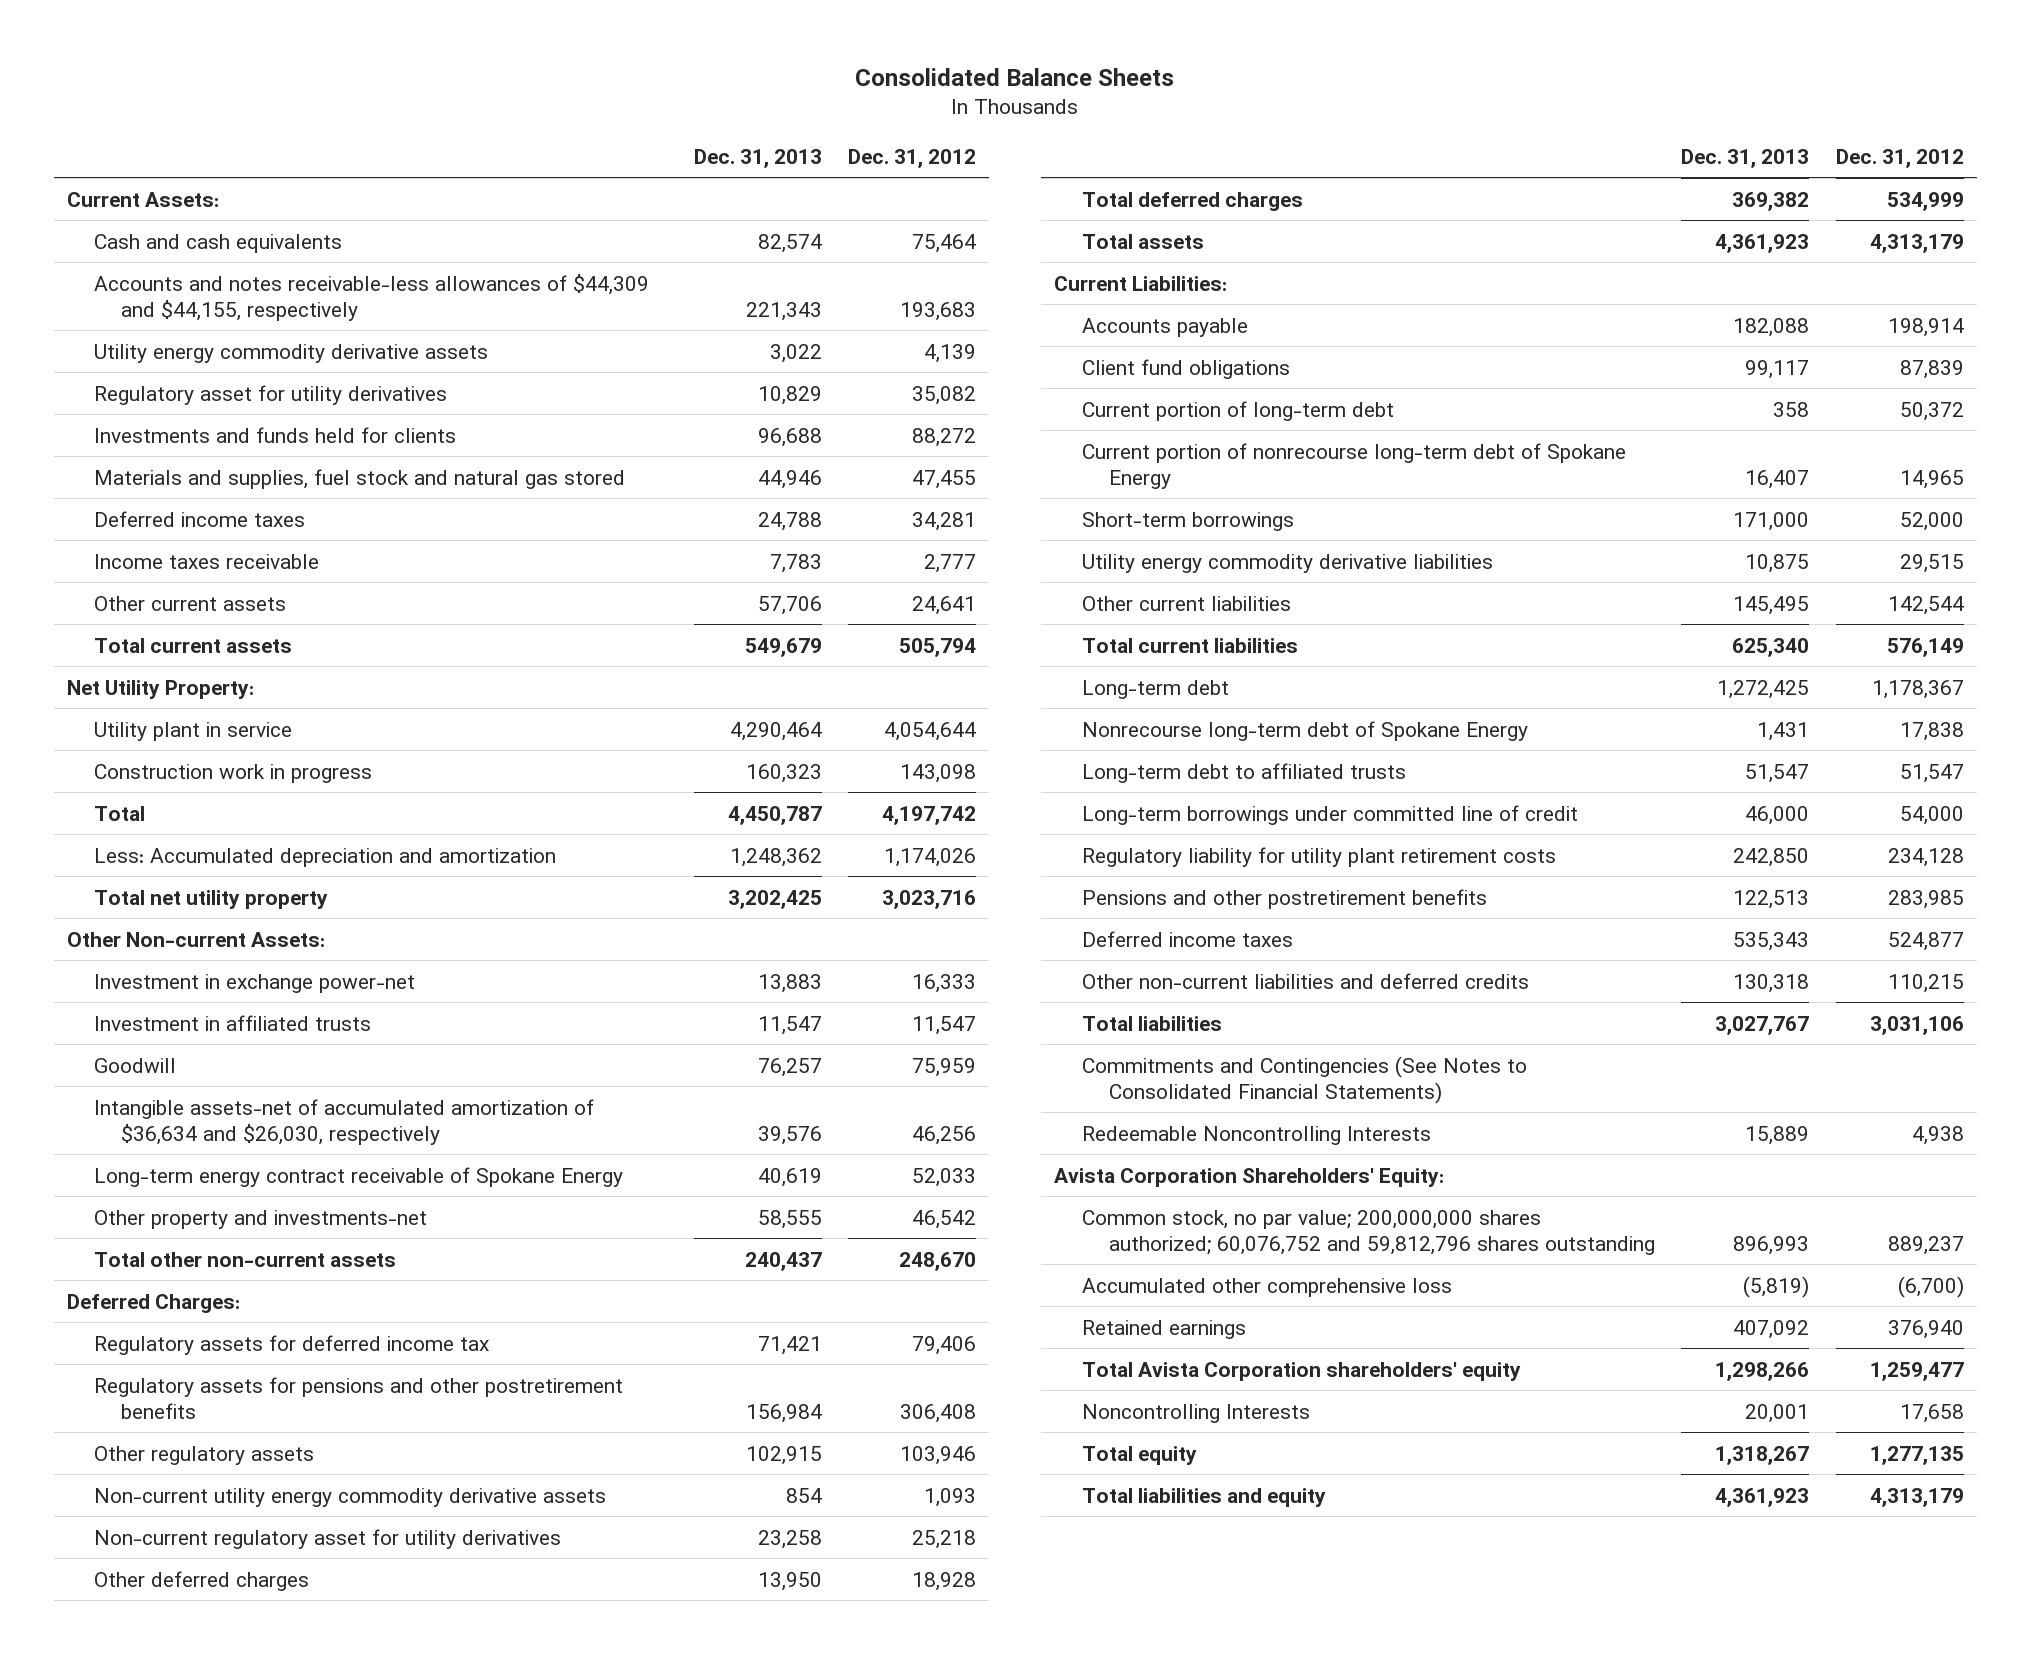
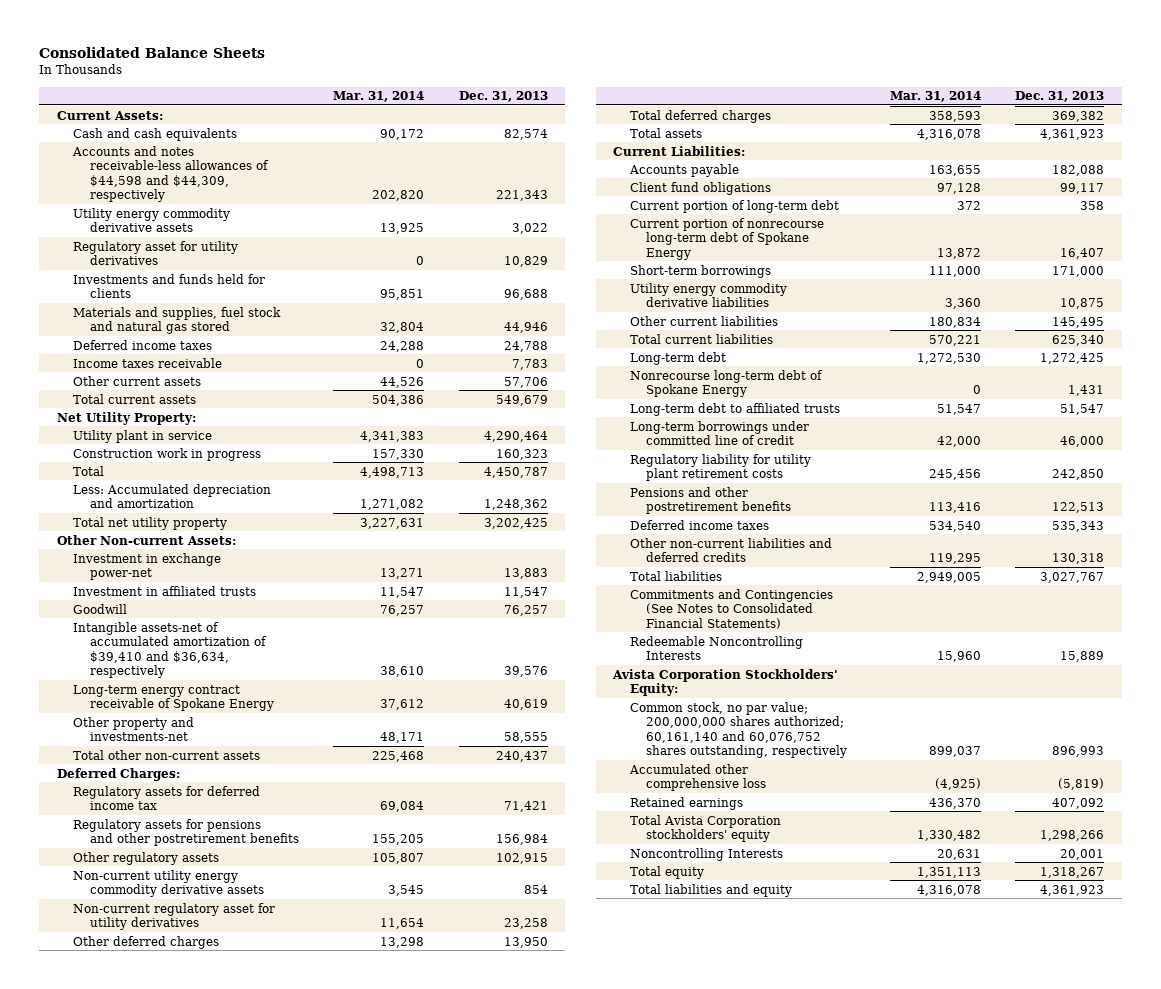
[847,148,976,168] Dec. 31, 2012 -> none
none -> [333,91,425,103] Mar. 31, 2014
[94,273,650,321] Accounts and notes receivable-less allowances of $44,309 and $44,155, respectively -> [72,145,269,203] Accounts and notes receivable-less allowances of $44,598 and $44,309, respectively
[94,1098,595,1145] Intangible assets-net of accumulated amortization of $36,634 and $26,030, respectively -> [73,621,267,679] Intangible assets-net of accumulated amortization of $39,410 and $36,634, respectively
[1054,1167,1445,1187] Avista Corporation Shareholders' Equity: -> [611,668,838,697] Avista Corporation Stockholders' Equity:
[1081,1209,1656,1255] Common stock, no par value; 200,000,000 shares authorized; 60,076,752 and 59,812,796 shares outstanding -> [629,701,848,759] Common stock, no par value; 200,000,000 shares authorized; 60,161,140 and 60,076,752 shares outstanding, respectively
[1081,1361,1521,1381] Total Avista Corporation shareholders' equity -> [629,814,781,843] Total Avista Corporation stockholders' equity

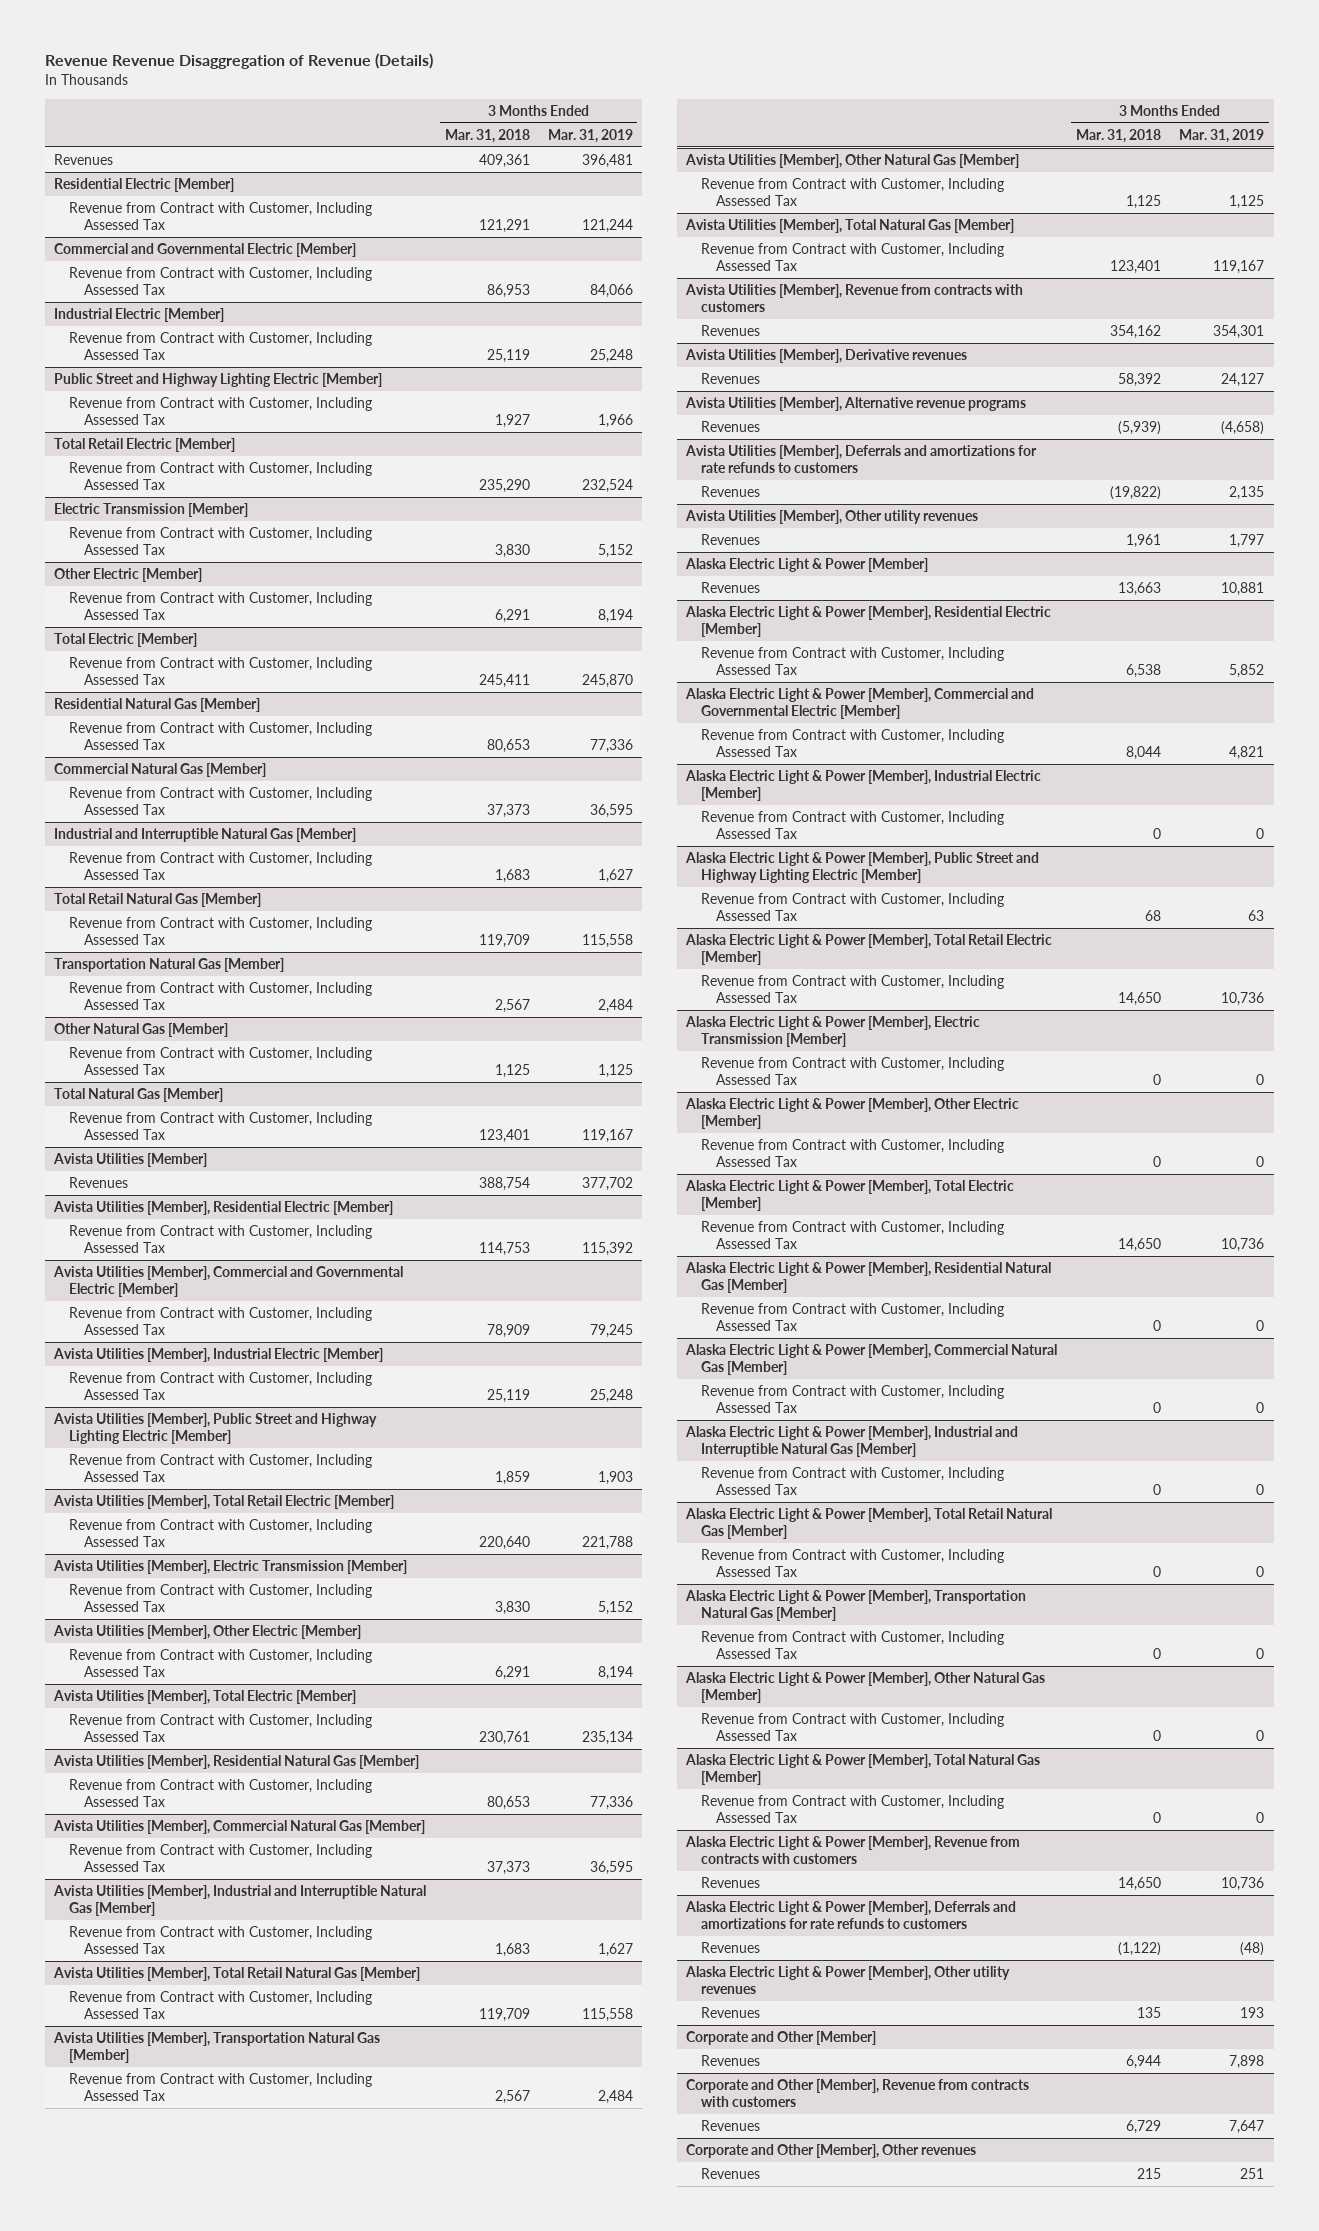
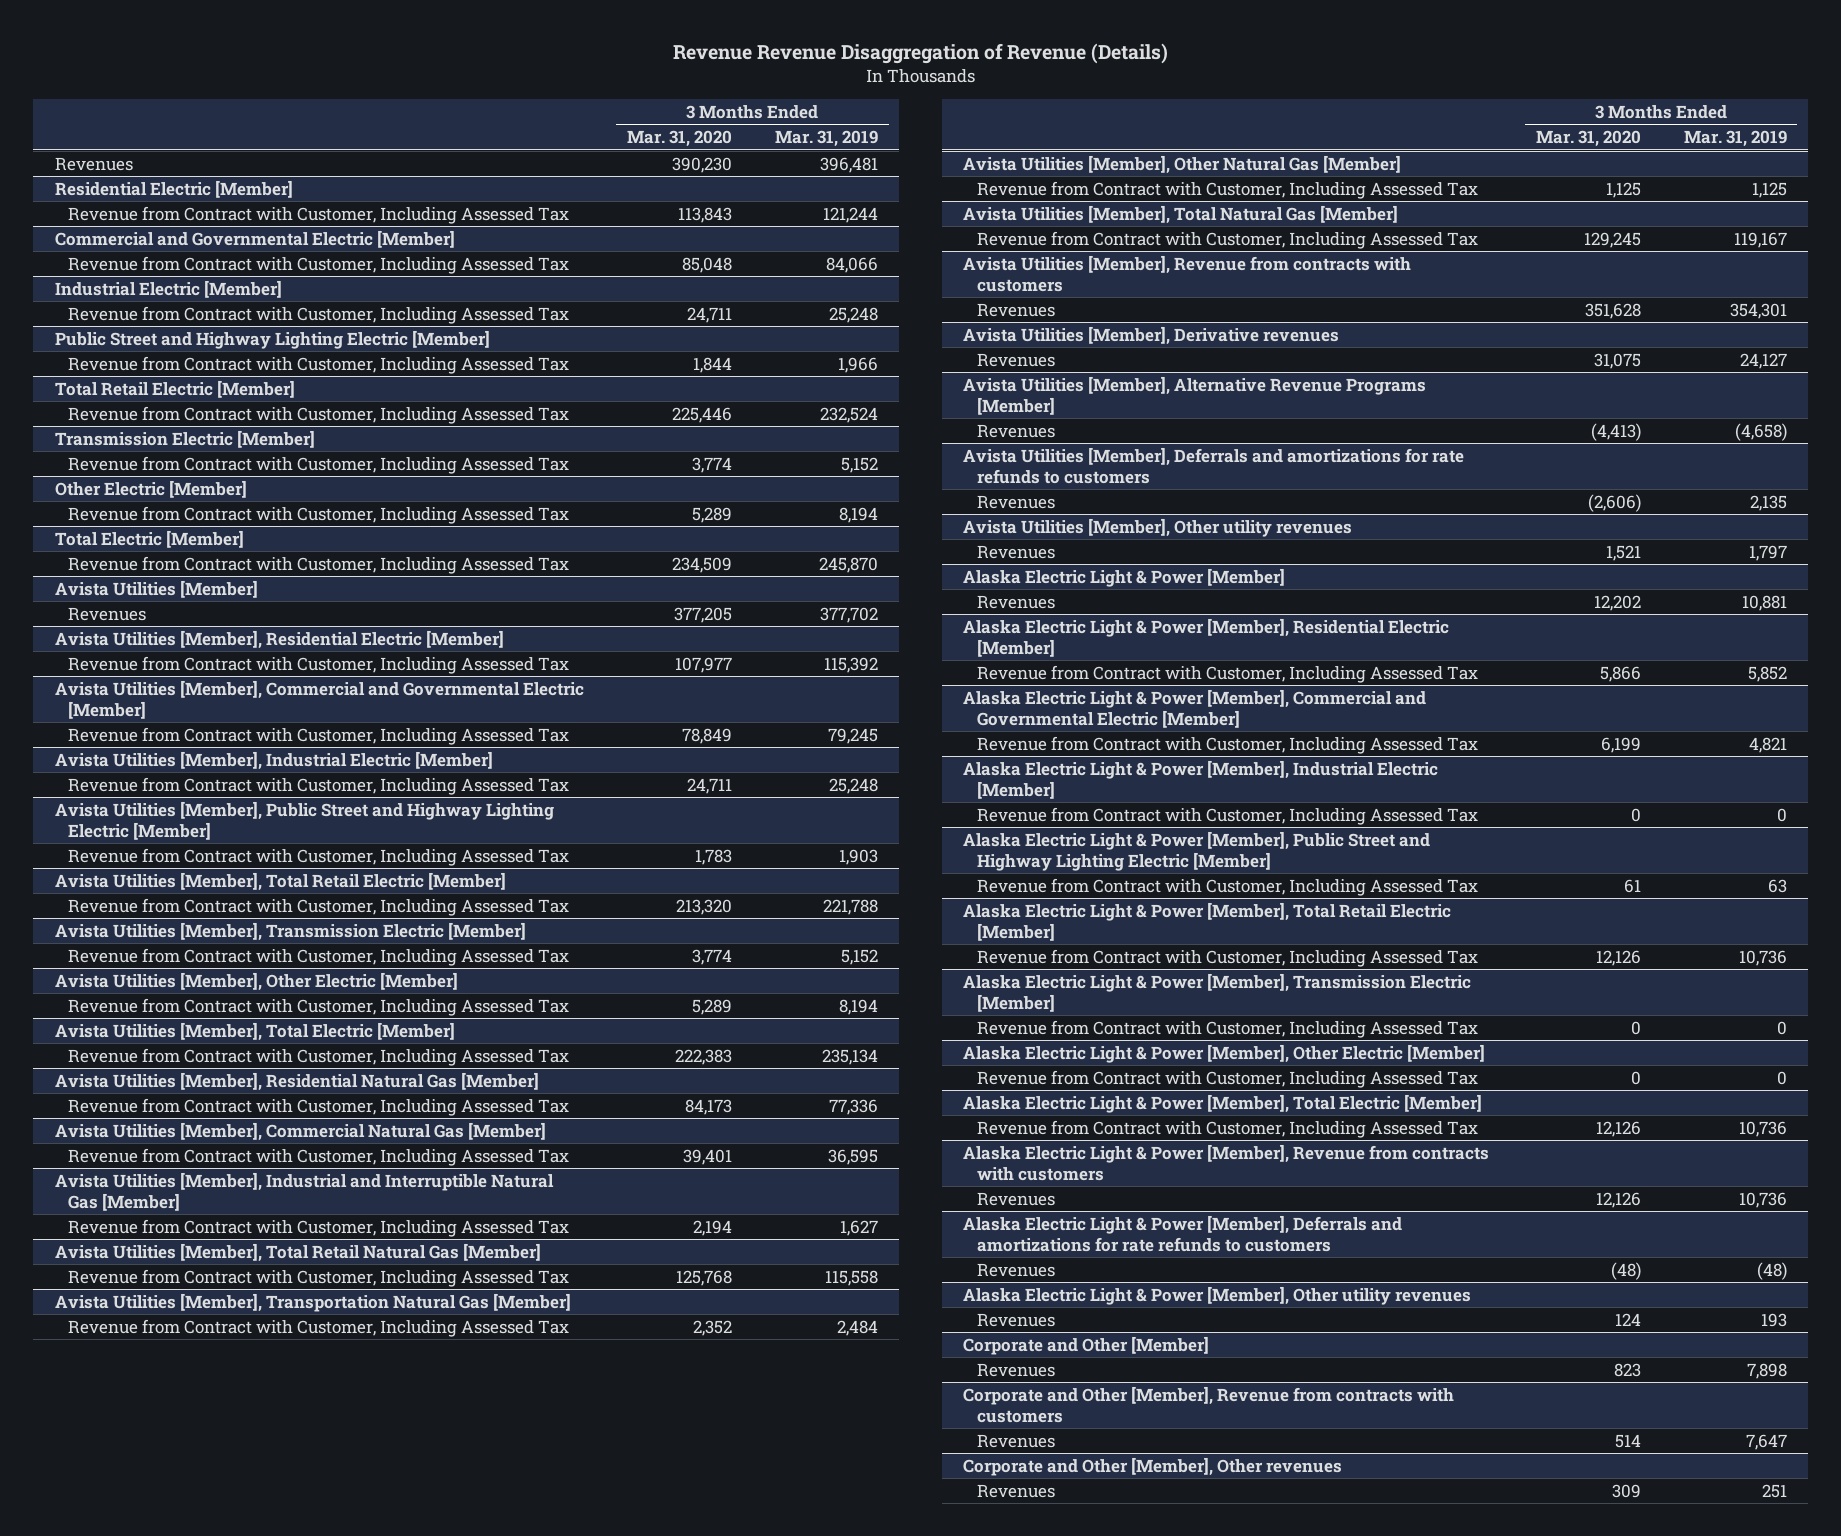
[444,128,530,143] Mar. 31, 2018 -> none
none -> [626,130,732,148] Mar. 31, 2020
[54,502,249,517] Electric Transmission [Member] -> [54,429,315,448] Transmission Electric [Member]
[54,697,261,712] Residential Natural Gas [Member] -> none
[69,721,373,750] Revenue from Contract with Customer, Including Assessed Tax -> none
[54,762,267,777] Commercial Natural Gas [Member] -> none
[69,786,373,815] Revenue from Contract with Customer, Including Assessed Tax -> none
[54,827,357,842] Industrial and Interruptible Natural Gas [Member] -> none
[69,851,373,880] Revenue from Contract with Customer, Including Assessed Tax -> none
[54,892,262,907] Total Retail Natural Gas [Member] -> none
[69,916,373,945] Revenue from Contract with Customer, Including Assessed Tax -> none
[54,957,285,972] Transportation Natural Gas [Member] -> none
[69,981,373,1010] Revenue from Contract with Customer, Including Assessed Tax -> none
[54,1022,229,1037] Other Natural Gas [Member] -> none
[69,1046,373,1075] Revenue from Contract with Customer, Including Assessed Tax -> none
[54,1087,224,1102] Total Natural Gas [Member] -> none
[69,1111,373,1140] Revenue from Contract with Customer, Including Assessed Tax -> none
[53,1559,408,1574] Avista Utilities [Member], Electric Transmission [Member] -> [54,921,526,941] Avista Utilities [Member], Transmission Electric [Member]
[684,396,1026,411] Avista Utilities [Member], Alternative revenue programs -> [963,375,1427,415] Avista Utilities [Member], Alternative Revenue Programs [Member]
[684,1015,980,1047] Alaska Electric Light & Power [Member], Electric Transmission [Member] -> [963,972,1472,1012] Alaska Electric Light & Power [Member], Transmission Electric [Member]
[684,1261,1051,1293] Alaska Electric Light & Power [Member], Residential Natural Gas [Member] -> none
[700,1302,1004,1331] Revenue from Contract with Customer, Including Assessed Tax -> none
[684,1343,1057,1375] Alaska Electric Light & Power [Member], Commercial Natural Gas [Member] -> none
[700,1384,1004,1413] Revenue from Contract with Customer, Including Assessed Tax -> none
[684,1425,1018,1457] Alaska Electric Light & Power [Member], Industrial and Interruptible Natural Gas [Member] -> none
[700,1466,1004,1495] Revenue from Contract with Customer, Including Assessed Tax -> none
[684,1507,1052,1539] Alaska Electric Light & Power [Member], Total Retail Natural Gas [Member] -> none
[700,1548,1004,1577] Revenue from Contract with Customer, Including Assessed Tax -> none
[684,1589,1026,1621] Alaska Electric Light & Power [Member], Transportation Natural Gas [Member] -> none
[700,1630,1004,1659] Revenue from Contract with Customer, Including Assessed Tax -> none
[684,1671,1045,1703] Alaska Electric Light & Power [Member], Other Natural Gas [Member] -> none
[700,1712,1004,1741] Revenue from Contract with Customer, Including Assessed Tax -> none
[684,1753,1040,1785] Alaska Electric Light & Power [Member], Total Natural Gas [Member] -> none
[700,1794,1004,1823] Revenue from Contract with Customer, Including Assessed Tax -> none

